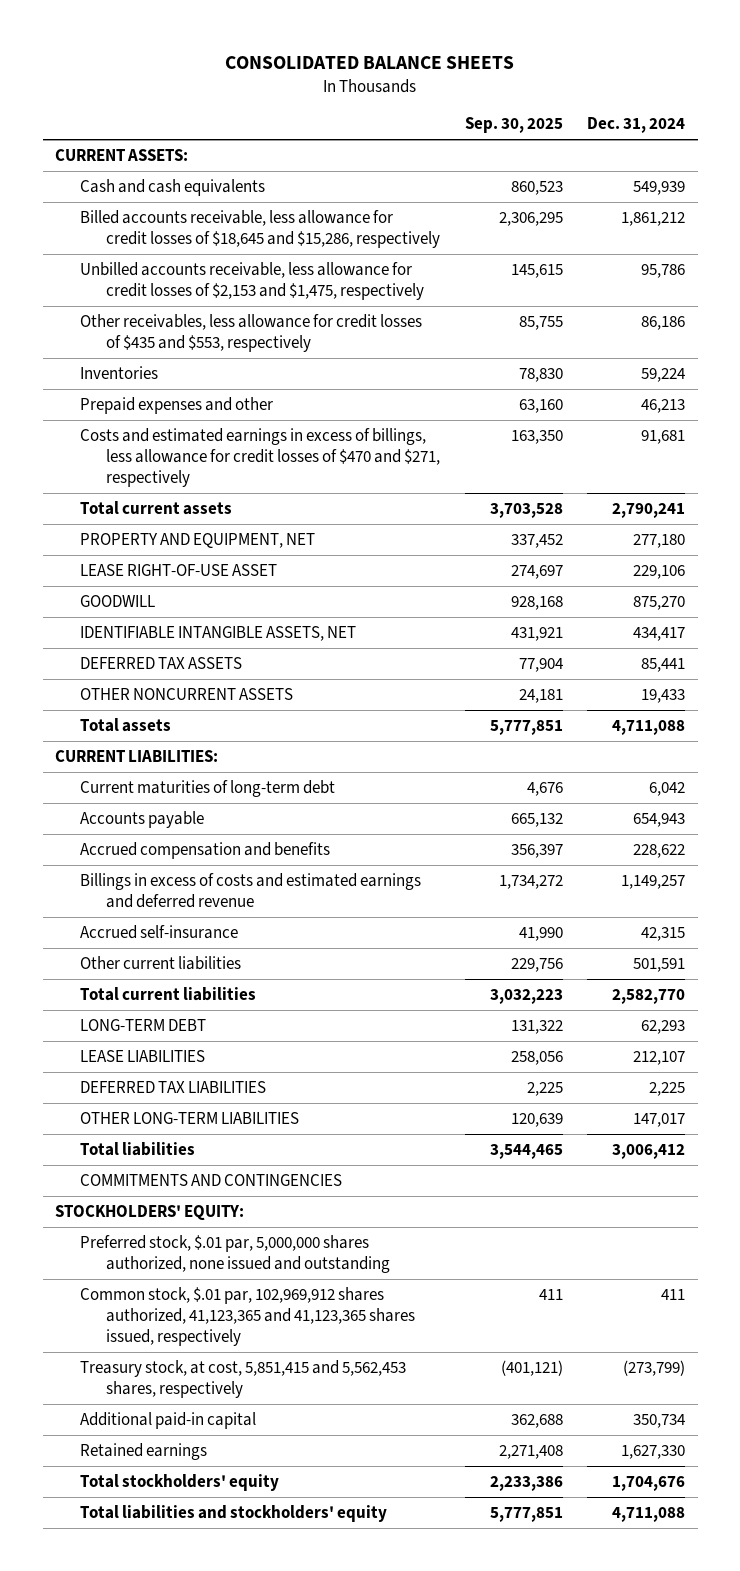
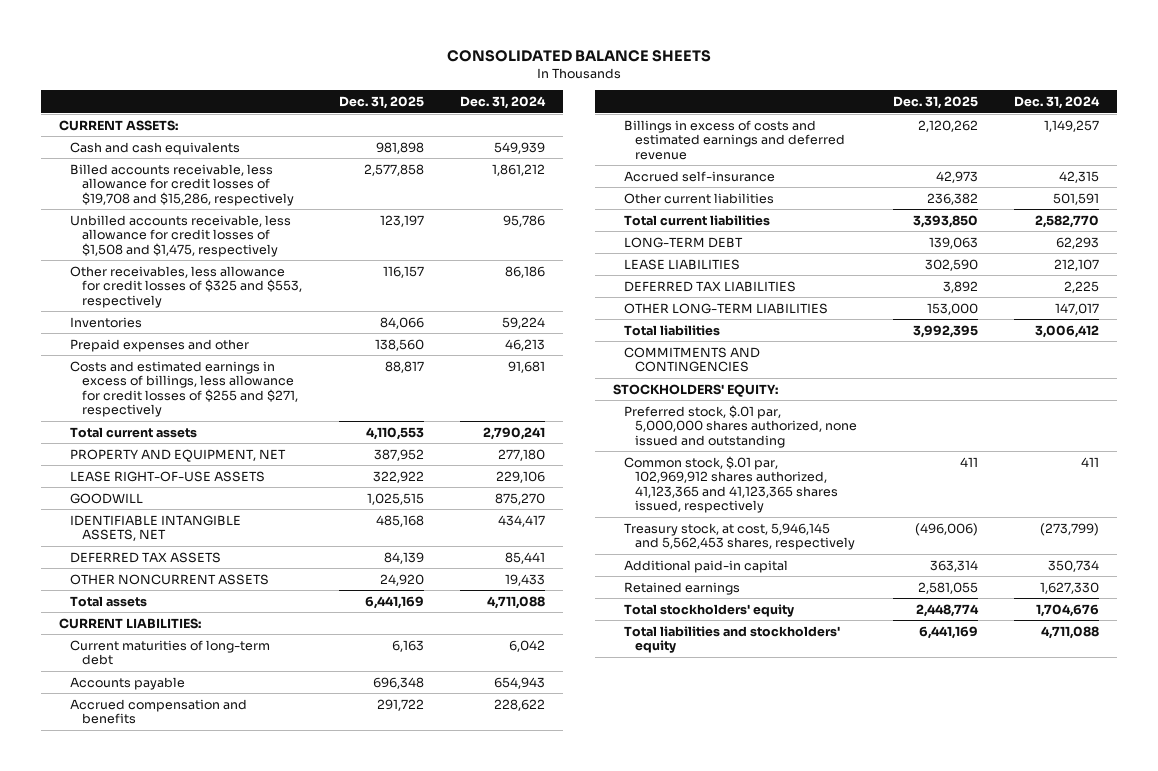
[464,117,563,134] Sep. 30, 2025 -> none
none -> [339,96,425,110] Dec. 31, 2025
[80,210,440,248] Billed accounts receivable, less allowance for credit losses of $18,645 and $15,286, respectively -> [70,163,294,206] Billed accounts receivable, less allowance for credit losses of $19,708 and $15,286, respectively
[80,262,424,300] Unbilled accounts receivable, less allowance for credit losses of $2,153 and $1,475, respectively -> [70,214,292,257] Unbilled accounts receivable, less allowance for credit losses of $1,508 and $1,475, respectively
[80,314,423,352] Other receivables, less allowance for credit losses of $435 and $553, respectively -> [70,265,302,308] Other receivables, less allowance for credit losses of $325 and $553, respectively
[80,428,440,487] Costs and estimated earnings in excess of billings, less allowance for credit losses of $470 and $271, respectively -> [70,360,298,418] Costs and estimated earnings in excess of billings, less allowance for credit losses of $255 and $271, respectively
[80,564,278,577] LEASE RIGHT-OF-USE ASSET -> [70,470,266,482] LEASE RIGHT-OF-USE ASSETS
[80,1360,407,1398] Treasury stock, at cost, 5,851,415 and 5,562,453 shares, respectively -> [623,522,855,551] Treasury stock, at cost, 5,946,145 and 5,562,453 shares, respectively

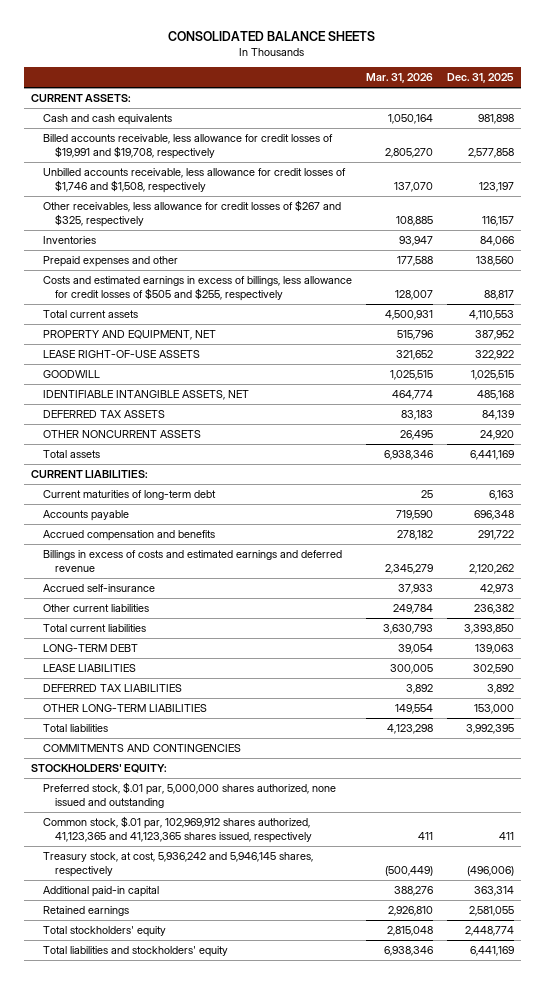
[460,96,547,110] Dec. 31, 2024 -> none
none -> [366,73,434,84] Mar. 31, 2026
[70,163,294,206] Billed accounts receivable, less allowance for credit losses of $19,708 and $15,286, respectively -> [42,134,333,160] Billed accounts receivable, less allowance for credit losses of $19,991 and $19,708, respectively
[70,214,292,257] Unbilled accounts receivable, less allowance for credit losses of $1,508 and $1,475, respectively -> [42,168,346,194] Unbilled accounts receivable, less allowance for credit losses of $1,746 and $1,508, respectively
[70,265,302,308] Other receivables, less allowance for credit losses of $325 and $553, respectively -> [42,200,341,228] Other receivables, less allowance for credit losses of $267 and $325, respectively
[70,360,298,418] Costs and estimated earnings in excess of billings, less allowance for credit losses of $255 and $271, respectively -> [42,276,352,302] Costs and estimated earnings in excess of billings, less allowance for credit losses of $505 and $255, respectively
[623,522,855,551] Treasury stock, at cost, 5,946,145 and 5,562,453 shares, respectively -> [42,852,313,878] Treasury stock, at cost, 5,936,242 and 5,946,145 shares, respectively

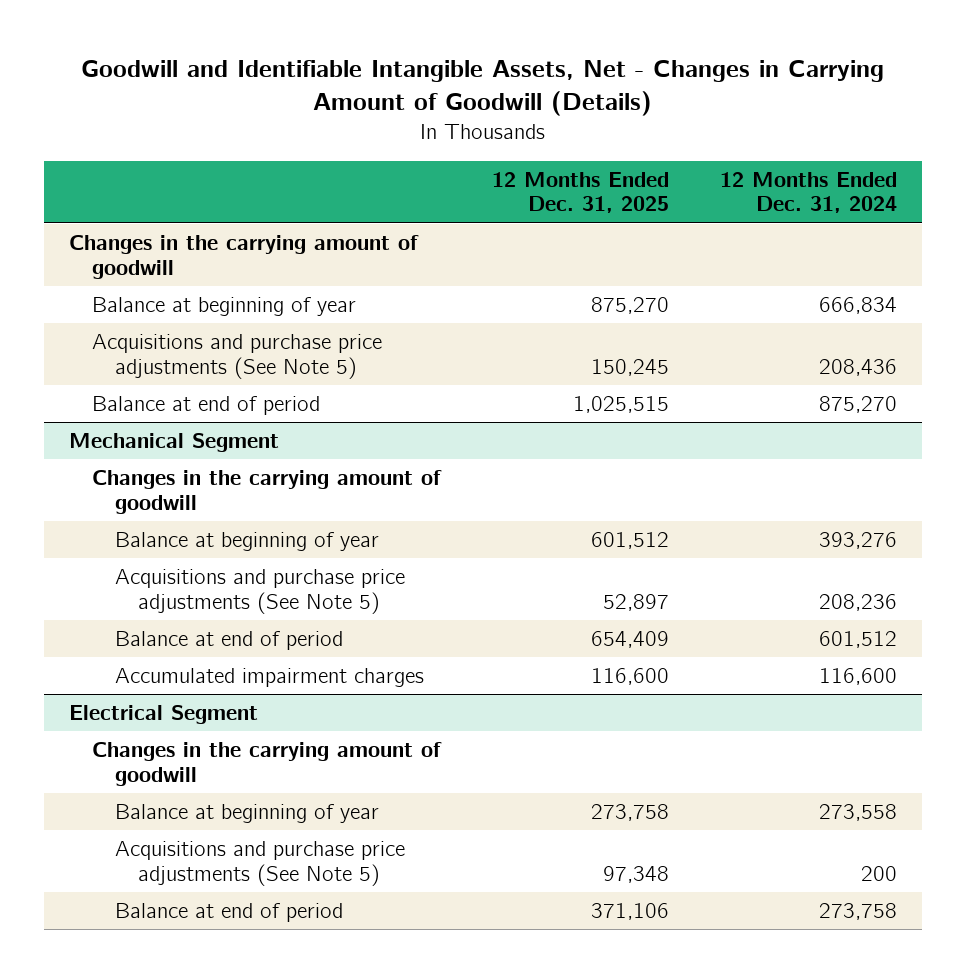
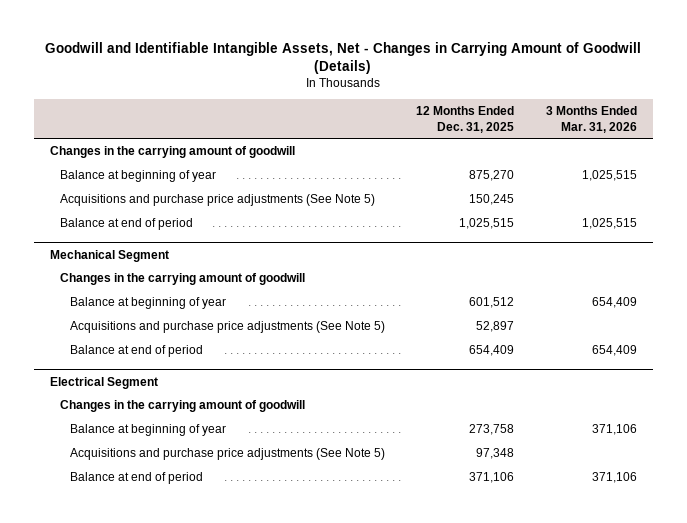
[719,171,897,214] 12 Months Ended Dec. 31, 2024 -> none
none -> [545,106,637,133] 3 Months Ended Mar. 31, 2026
[115,667,425,687] Accumulated impairment charges -> none

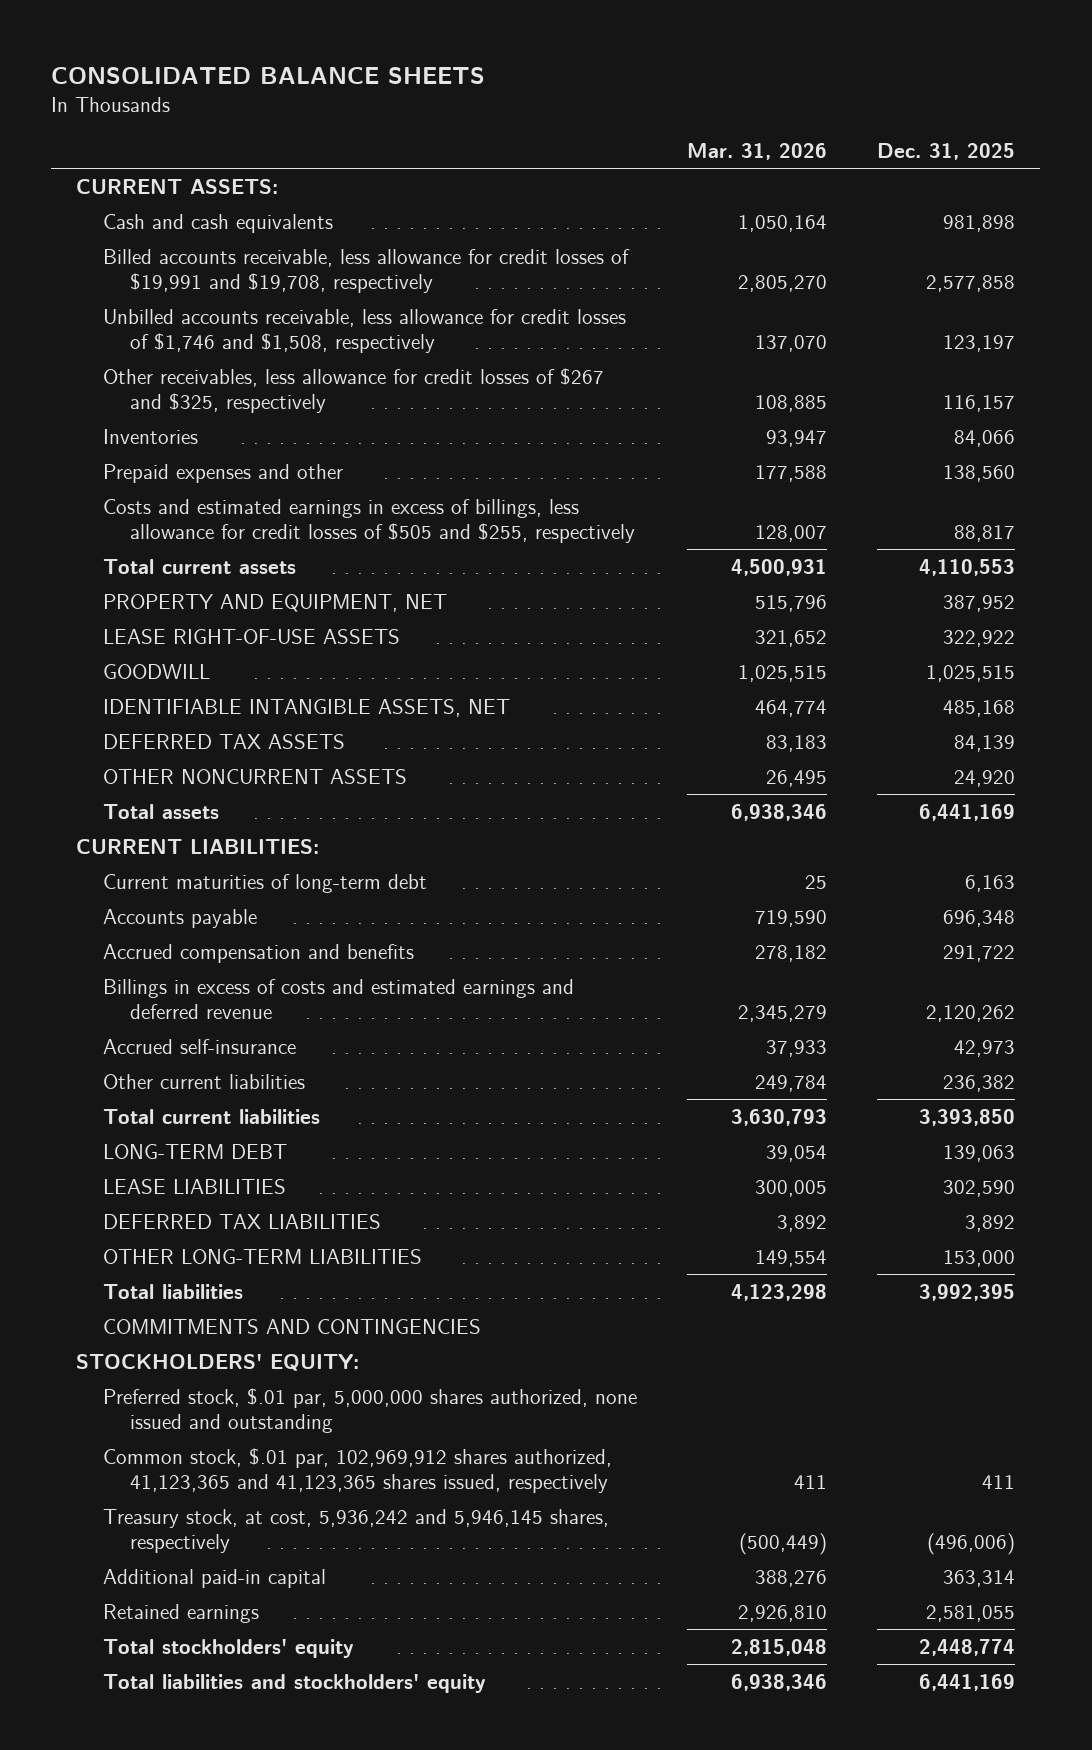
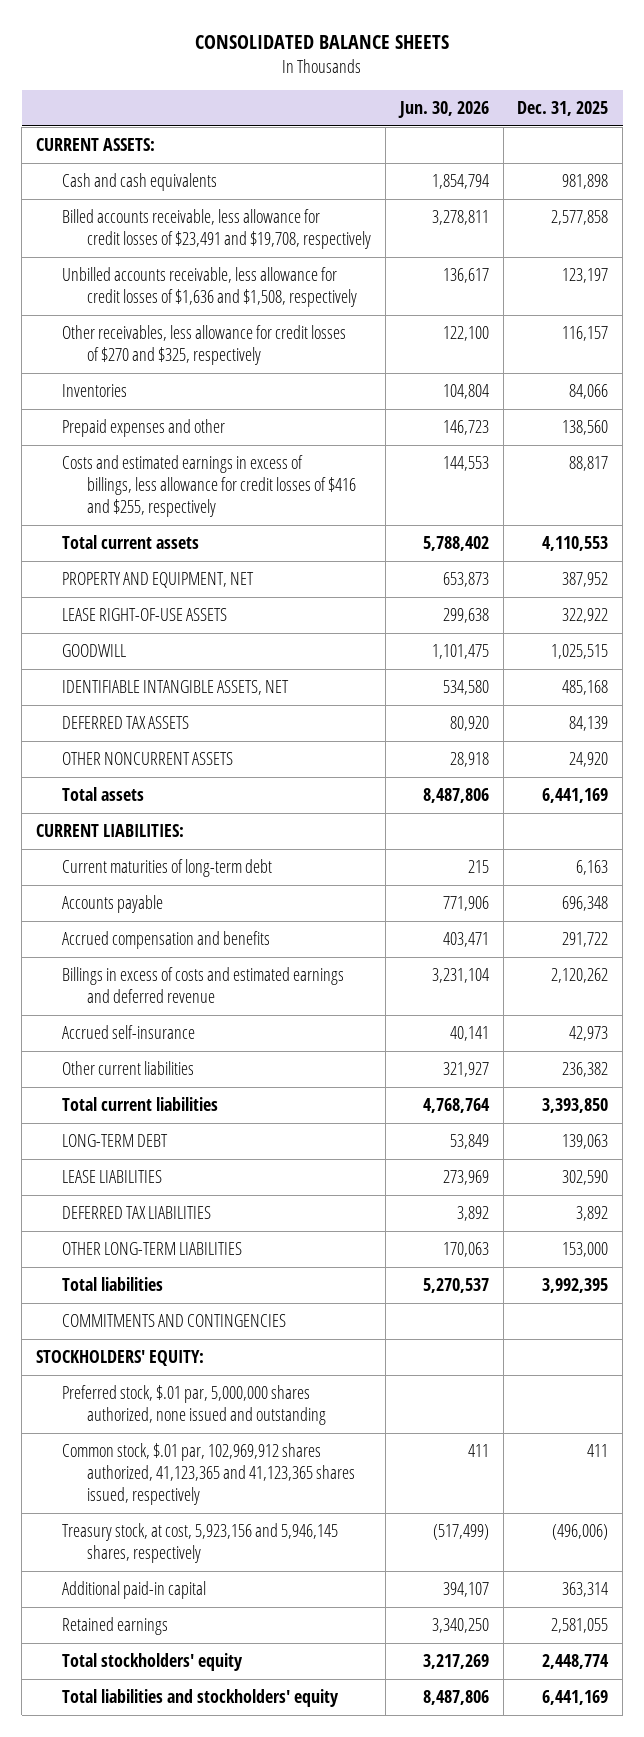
[687,143,828,161] Mar. 31, 2026 -> none
none -> [397,101,489,119] Jun. 30, 2026
[103,248,631,293] Billed accounts receivable, less allowance for credit losses of $19,991 and $19,708, respectively -> [61,209,372,250] Billed accounts receivable, less allowance for credit losses of $23,491 and $19,708, respectively
[103,308,627,353] Unbilled accounts receivable, less allowance for credit losses of $1,746 and $1,508, respectively -> [61,267,358,308] Unbilled accounts receivable, less allowance for credit losses of $1,636 and $1,508, respectively
[103,367,605,413] Other receivables, less allowance for credit losses of $267 and $325, respectively -> [61,325,346,366] Other receivables, less allowance for credit losses of $270 and $325, respectively
[103,498,635,543] Costs and estimated earnings in excess of billings, less allowance for credit losses of $505 and $255, respectively -> [61,455,357,518] Costs and estimated earnings in excess of billings, less allowance for credit losses of $416 and $255, respectively
[103,1508,610,1553] Treasury stock, at cost, 5,936,242 and 5,946,145 shares, respectively -> [61,1523,338,1564] Treasury stock, at cost, 5,923,156 and 5,946,145 shares, respectively

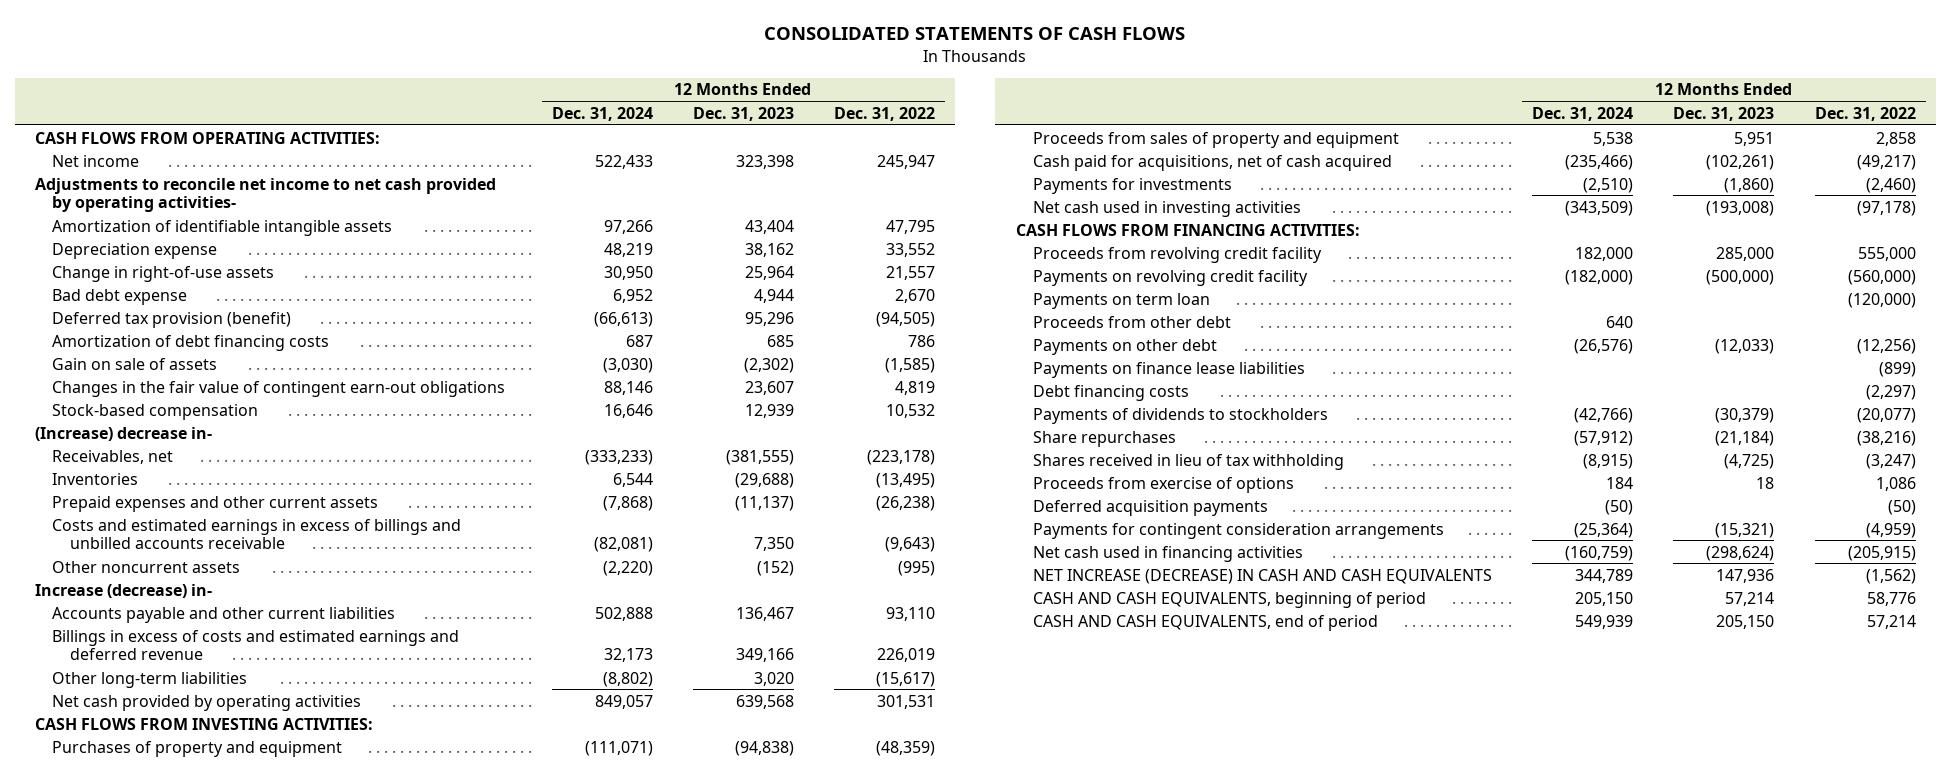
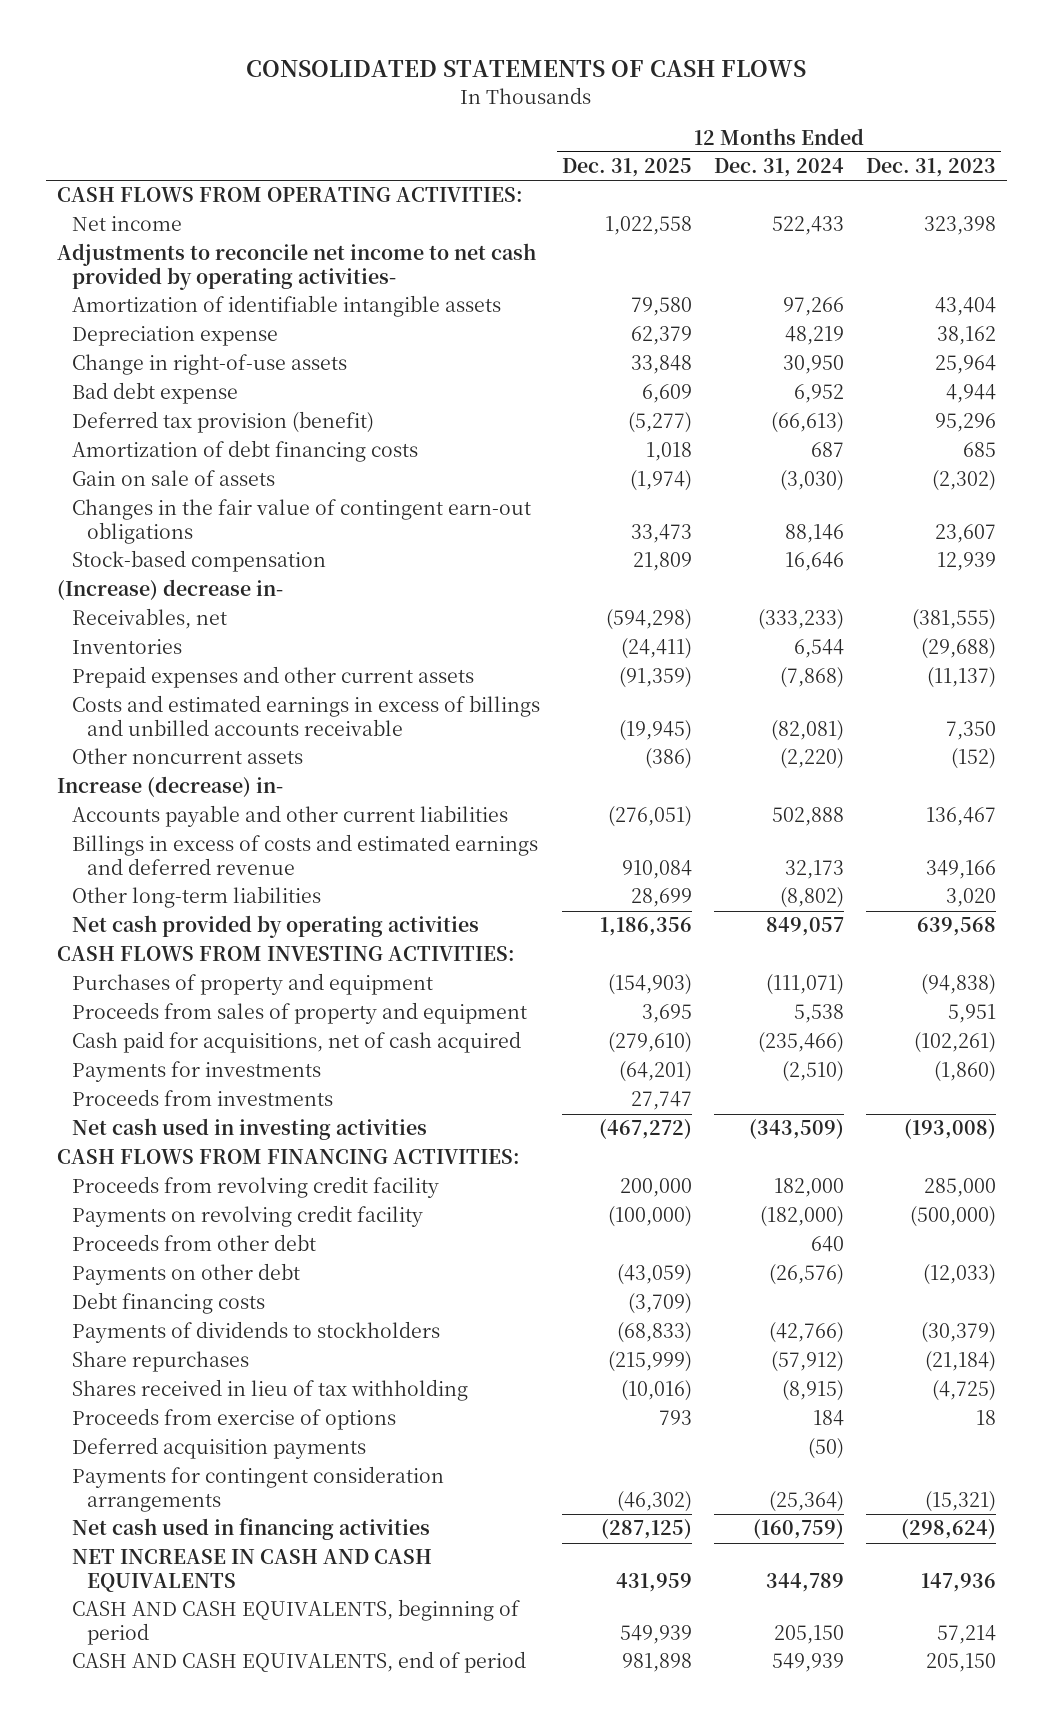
[833,106,935,121] Dec. 31, 2022 -> none
none -> [562,158,693,178] Dec. 31, 2025
none -> [72,1089,334,1107] Proceeds from investments
[1032,292,1210,309] Payments on term loan -> none
[1032,361,1305,378] Payments on finance lease liabilities -> none
[1032,568,1492,584] NET INCREASE (DECREASE) IN CASH AND CASH EQUIVALENTS -> [72,1549,433,1592] NET INCREASE IN CASH AND CASH EQUIVALENTS

